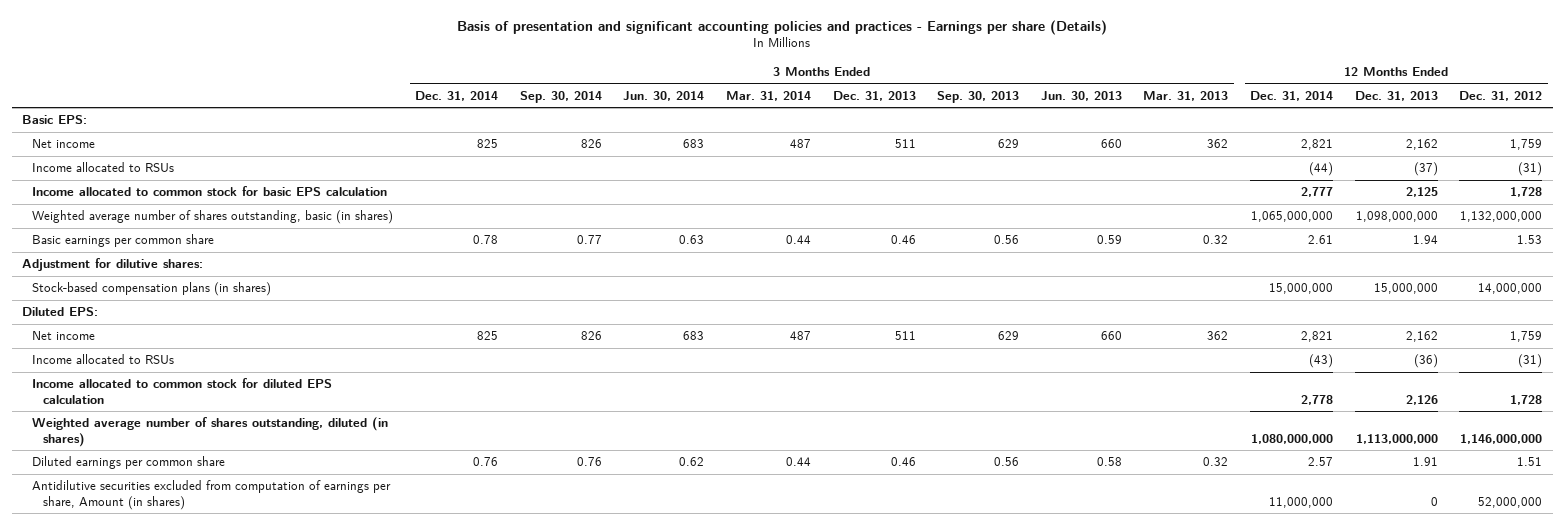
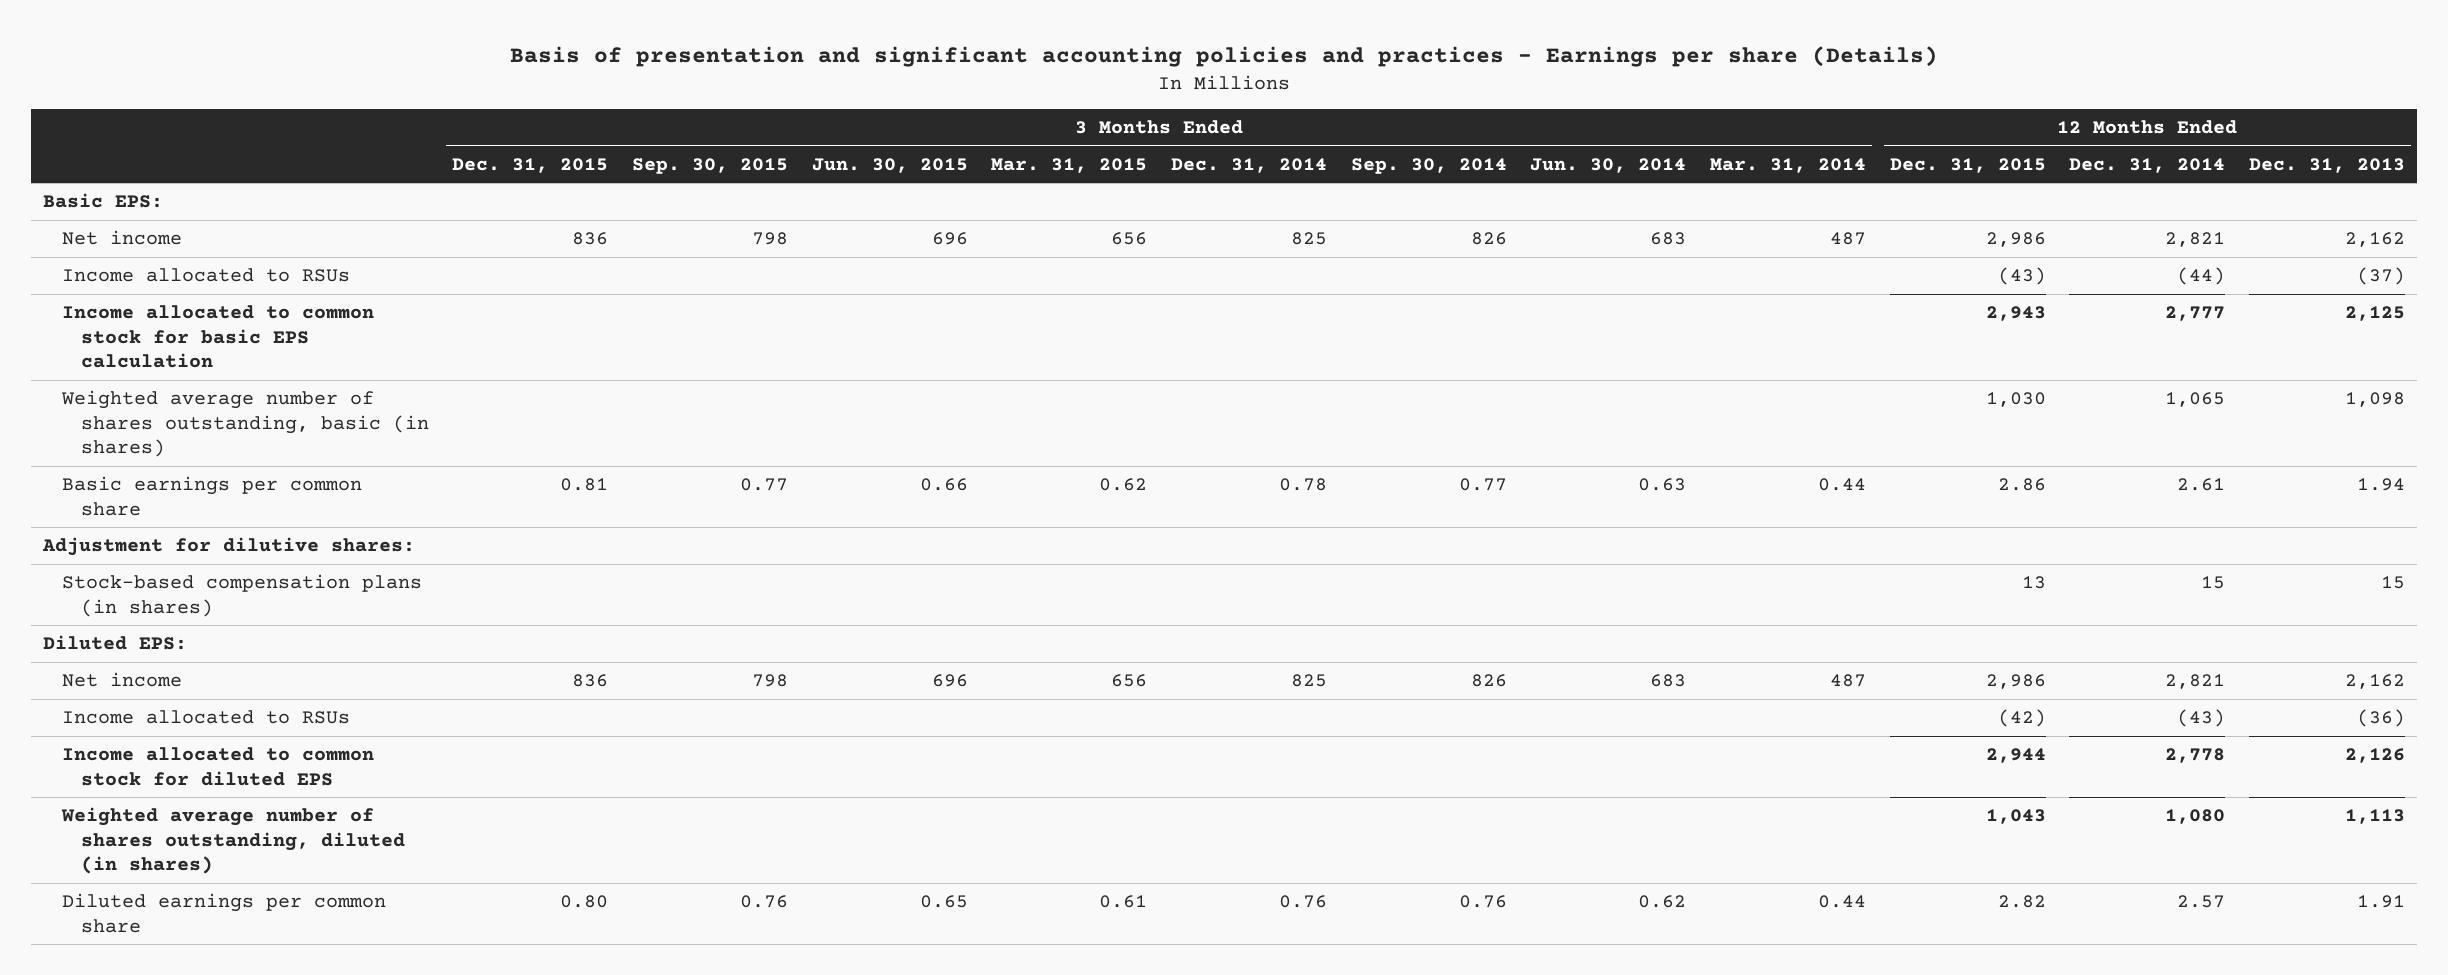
[832,90,916,101] Dec. 31, 2013 -> none
[937,90,1020,103] Sep. 30, 2013 -> none
[1040,90,1122,101] Jun. 30, 2013 -> none
[1143,90,1229,101] Mar. 31, 2013 -> none
[1459,90,1543,101] Dec. 31, 2012 -> none
none -> [452,157,609,173] Dec. 31, 2015
none -> [631,157,788,174] Sep. 30, 2015
none -> [811,157,968,173] Jun. 30, 2015
none -> [991,157,1148,173] Mar. 31, 2015
none -> [1889,157,2046,173] Dec. 31, 2015
[1250,211,1333,223] 1,065,000,000 -> [2165,392,2226,408] 1,065
[1355,211,1438,223] 1,098,000,000 -> [2344,392,2405,408] 1,098
[1268,283,1333,295] 15,000,000 -> [2201,576,2226,590] 15
[1373,283,1438,295] 15,000,000 -> [2380,576,2405,590] 15
[32,378,333,404] Income allocated to common stock for diluted EPS calculation -> [61,747,374,786] Income allocated to common stock for diluted EPS
[1250,433,1333,444] 1,080,000,000 -> [2165,809,2226,825] 1,080
[1355,433,1438,444] 1,113,000,000 -> [2344,809,2405,825] 1,113
[32,480,392,510] Antidilutive securities excluded from computation of earnings per share, Amount (in shares) -> none

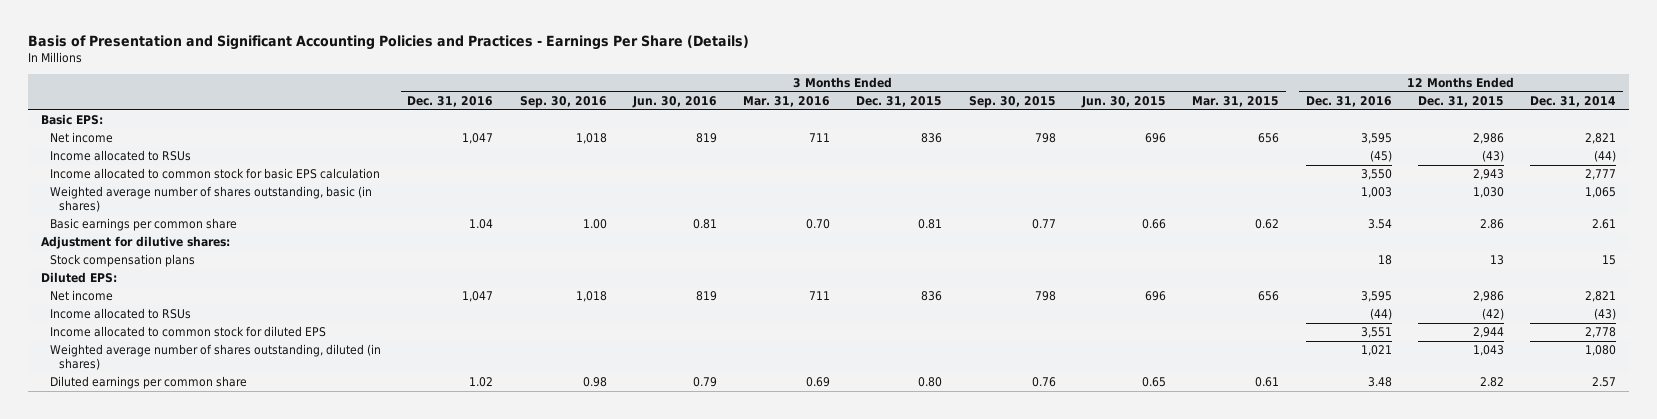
[509,45,1938,67] Basis of presentation and significant accounting policies and practices - Earnings per share (Details) -> [27,35,749,51] Basis of Presentation and Significant Accounting Policies and Practices - Earnings Per Share (Details)
[1170,157,1327,173] Dec. 31, 2014 -> none
[1350,157,1507,174] Sep. 30, 2014 -> none
[1530,157,1687,173] Jun. 30, 2014 -> none
[1709,157,1866,173] Mar. 31, 2014 -> none
[2248,157,2405,173] Dec. 31, 2013 -> none
none -> [407,96,494,108] Dec. 31, 2016
none -> [519,96,607,109] Sep. 30, 2016
none -> [631,96,717,109] Jun. 30, 2016
none -> [743,96,831,108] Mar. 31, 2016
none -> [1305,96,1392,108] Dec. 31, 2016
[61,574,422,617] Stock-based compensation plans (in shares) -> [49,254,195,268] Stock compensation plans

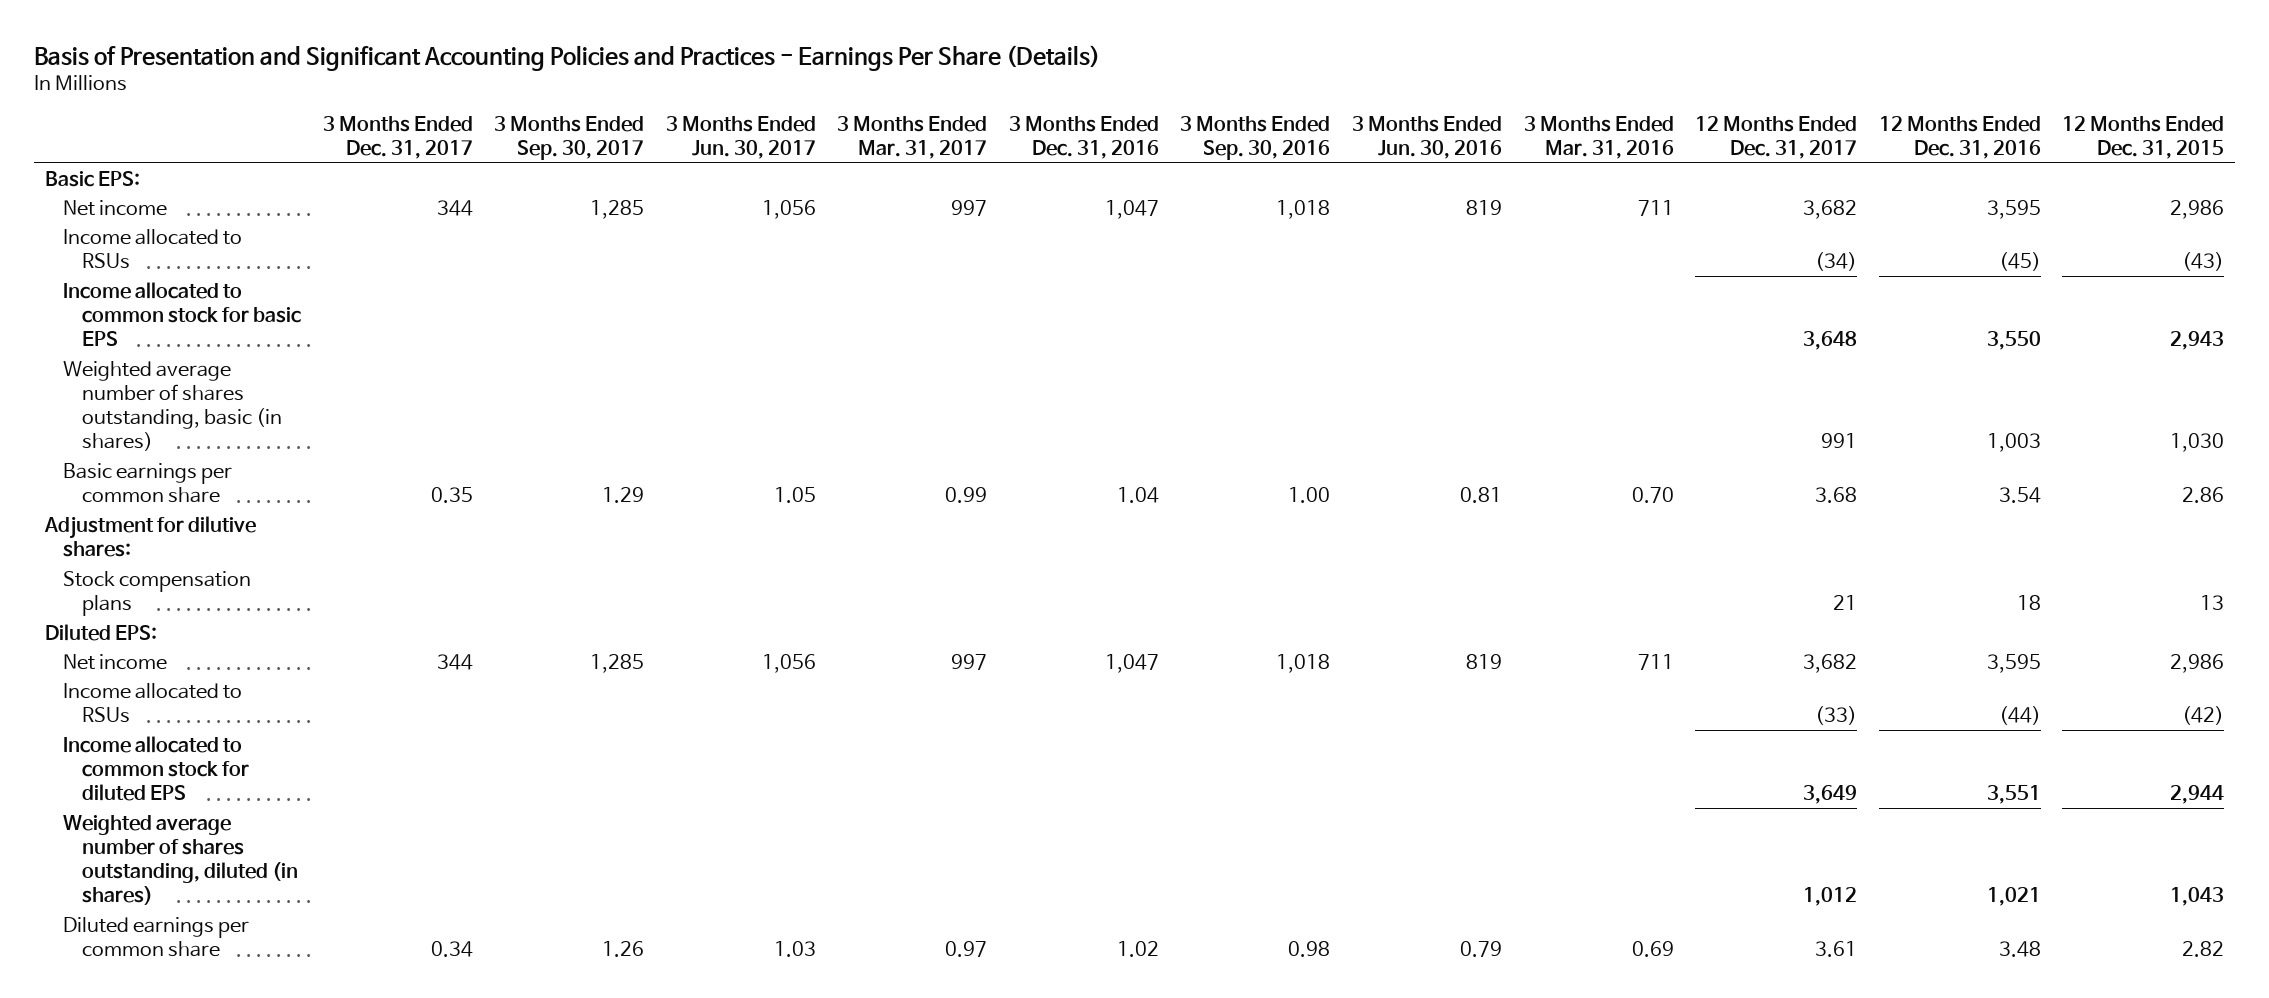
[856,96,943,108] Dec. 31, 2015 -> none
[968,96,1056,109] Sep. 30, 2015 -> none
[1081,96,1167,109] Jun. 30, 2015 -> none
[1192,96,1280,108] Mar. 31, 2015 -> none
[1530,96,1617,108] Dec. 31, 2014 -> none
none -> [322,115,473,160] 3 Months Ended Dec. 31, 2017
none -> [494,115,645,161] 3 Months Ended Sep. 30, 2017
none -> [665,115,816,160] 3 Months Ended Jun. 30, 2017
none -> [837,115,988,160] 3 Months Ended Mar. 31, 2017
none -> [1695,115,1858,160] 12 Months Ended Dec. 31, 2017
[49,168,380,180] Income allocated to common stock for basic EPS calculation -> [63,281,302,347] Income allocated to common stock for basic EPS

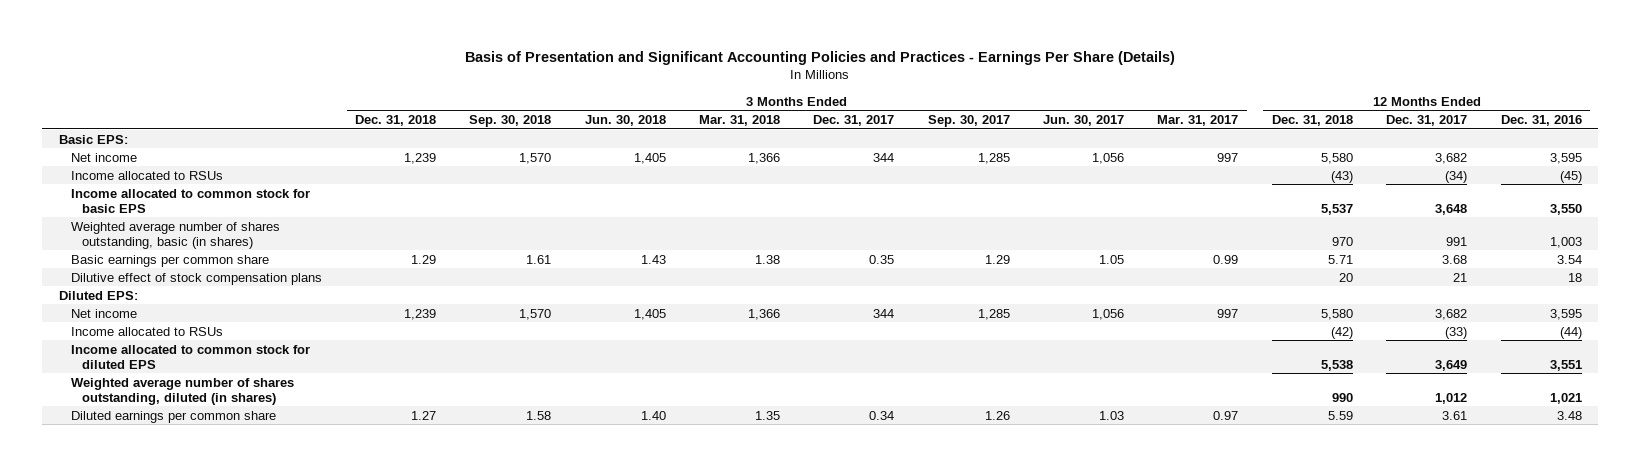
[1008,115,1159,160] 3 Months Ended Dec. 31, 2016 -> none
[1180,115,1331,161] 3 Months Ended Sep. 30, 2016 -> none
[1351,115,1502,160] 3 Months Ended Jun. 30, 2016 -> none
[1523,115,1674,160] 3 Months Ended Mar. 31, 2016 -> none
[2062,115,2225,160] 12 Months Ended Dec. 31, 2015 -> none
none -> [355,115,437,127] Dec. 31, 2018
none -> [469,115,552,128] Sep. 30, 2018
none -> [584,115,666,127] Jun. 30, 2018
none -> [699,115,781,127] Mar. 31, 2018
none -> [1271,115,1353,127] Dec. 31, 2018
[43,515,256,557] Adjustment for dilutive shares: -> none
[63,570,252,616] Stock compensation plans -> [70,272,322,285] Dilutive effect of stock compensation plans

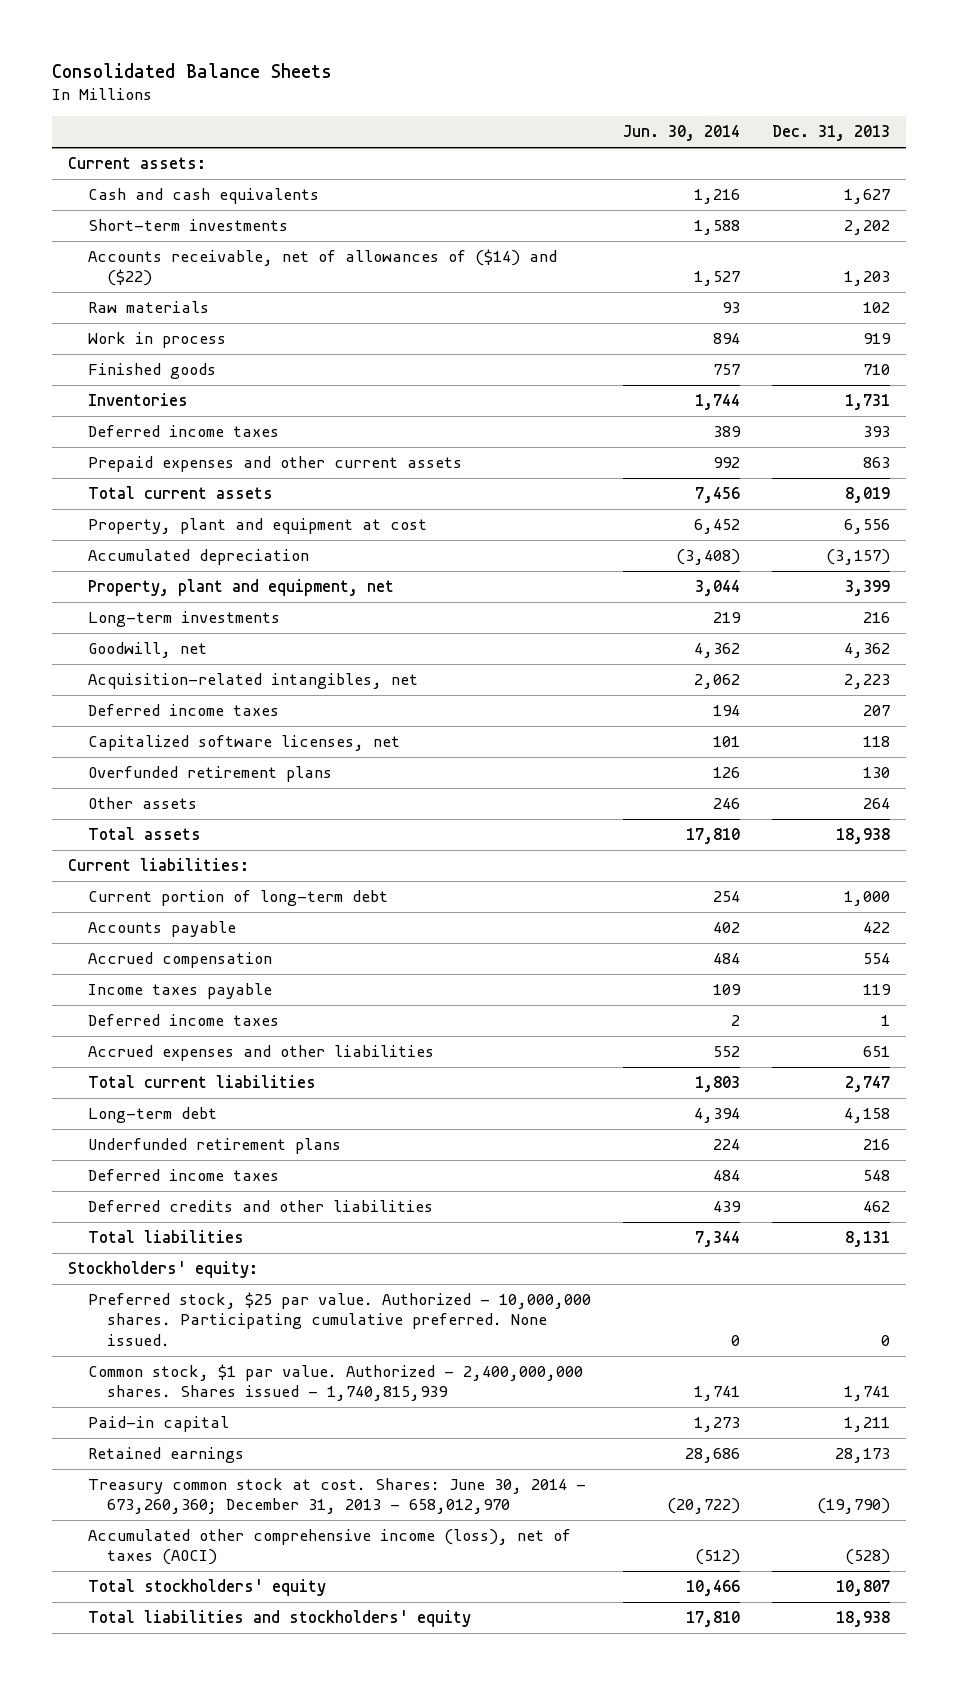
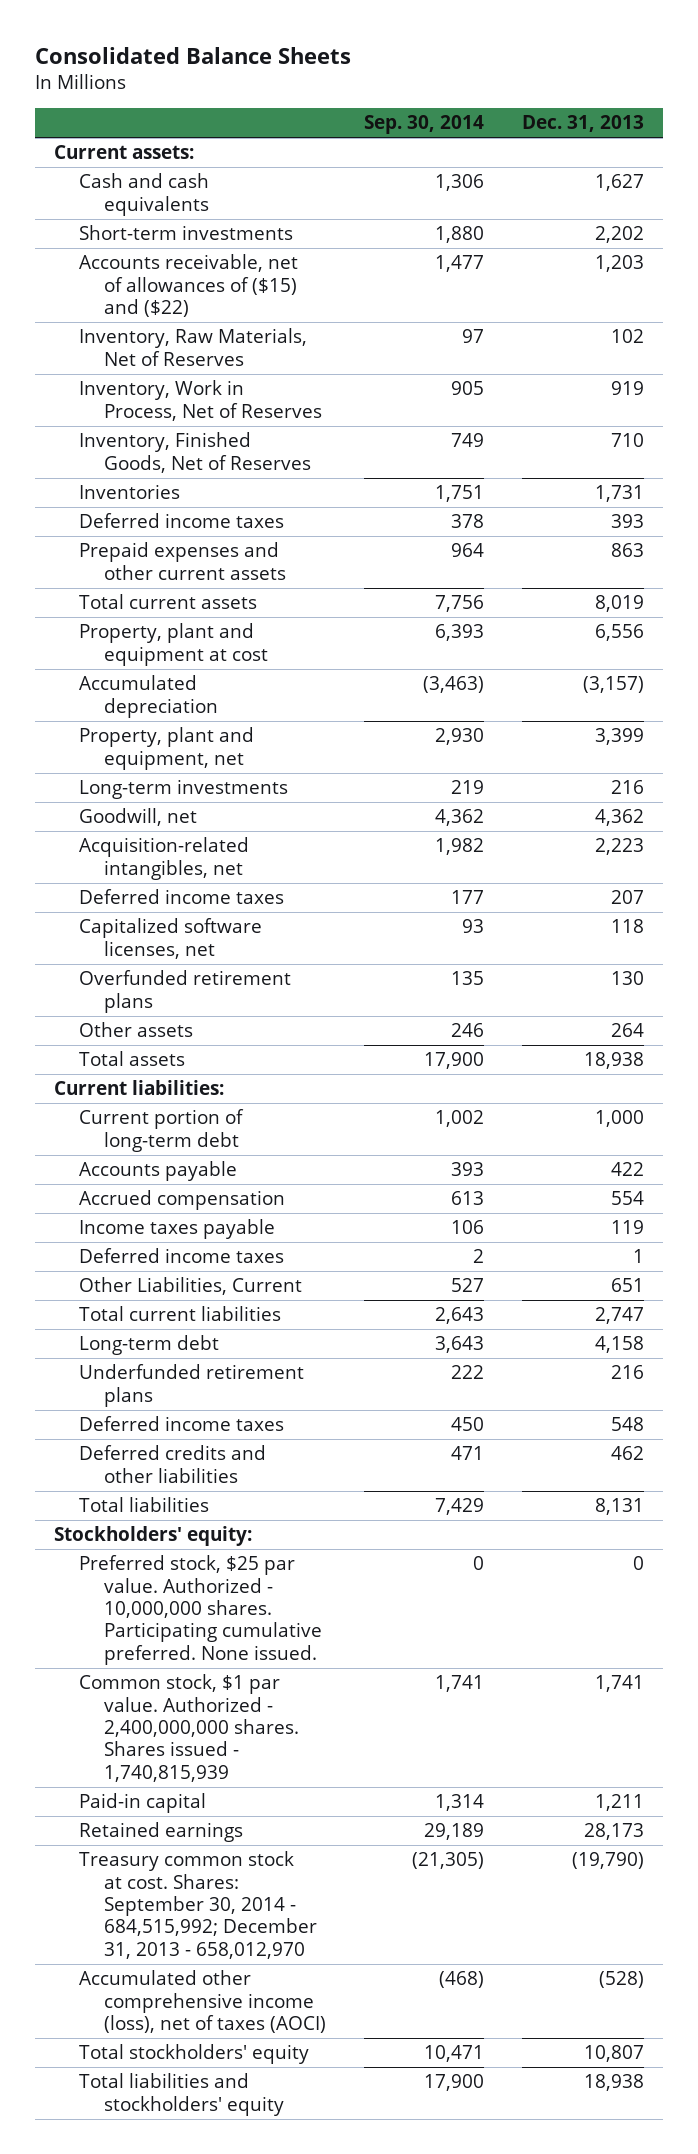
[622,125,740,142] Jun. 30, 2014 -> none
none -> [363,114,484,134] Sep. 30, 2014
[87,301,209,314] Raw materials -> none
[87,363,216,380] Finished goods -> none
[87,249,557,287] Accounts receivable, net of allowances of ($14) and ($22) -> [78,254,298,317] Accounts receivable, net of allowances of ($15) and ($22)
none -> [78,328,307,366] Inventory, Raw Materials, Net of Reserves
[87,332,226,349] Work in process -> [78,380,322,421] Inventory, Work in Process, Net of Reserves
none -> [78,432,311,473] Inventory, Finished Goods, Net of Reserves
[87,1045,434,1062] Accrued expenses and other liabilities -> [78,1277,302,1296] Other Liabilities, Current
[87,1478,586,1515] Treasury common stock at cost. Shares: June 30, 2014 - 673,260,360; December 31, 2013 - 658,012,970 -> [78,1851,317,1959] Treasury common stock at cost. Shares: September 30, 2014 - 684,515,992; December 31, 2013 - 658,012,970

